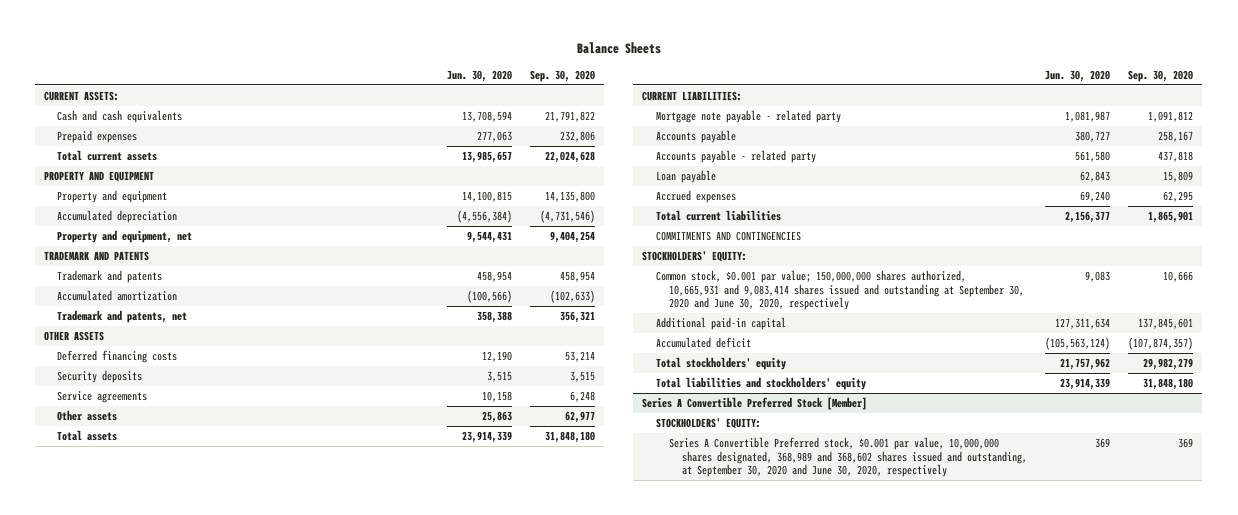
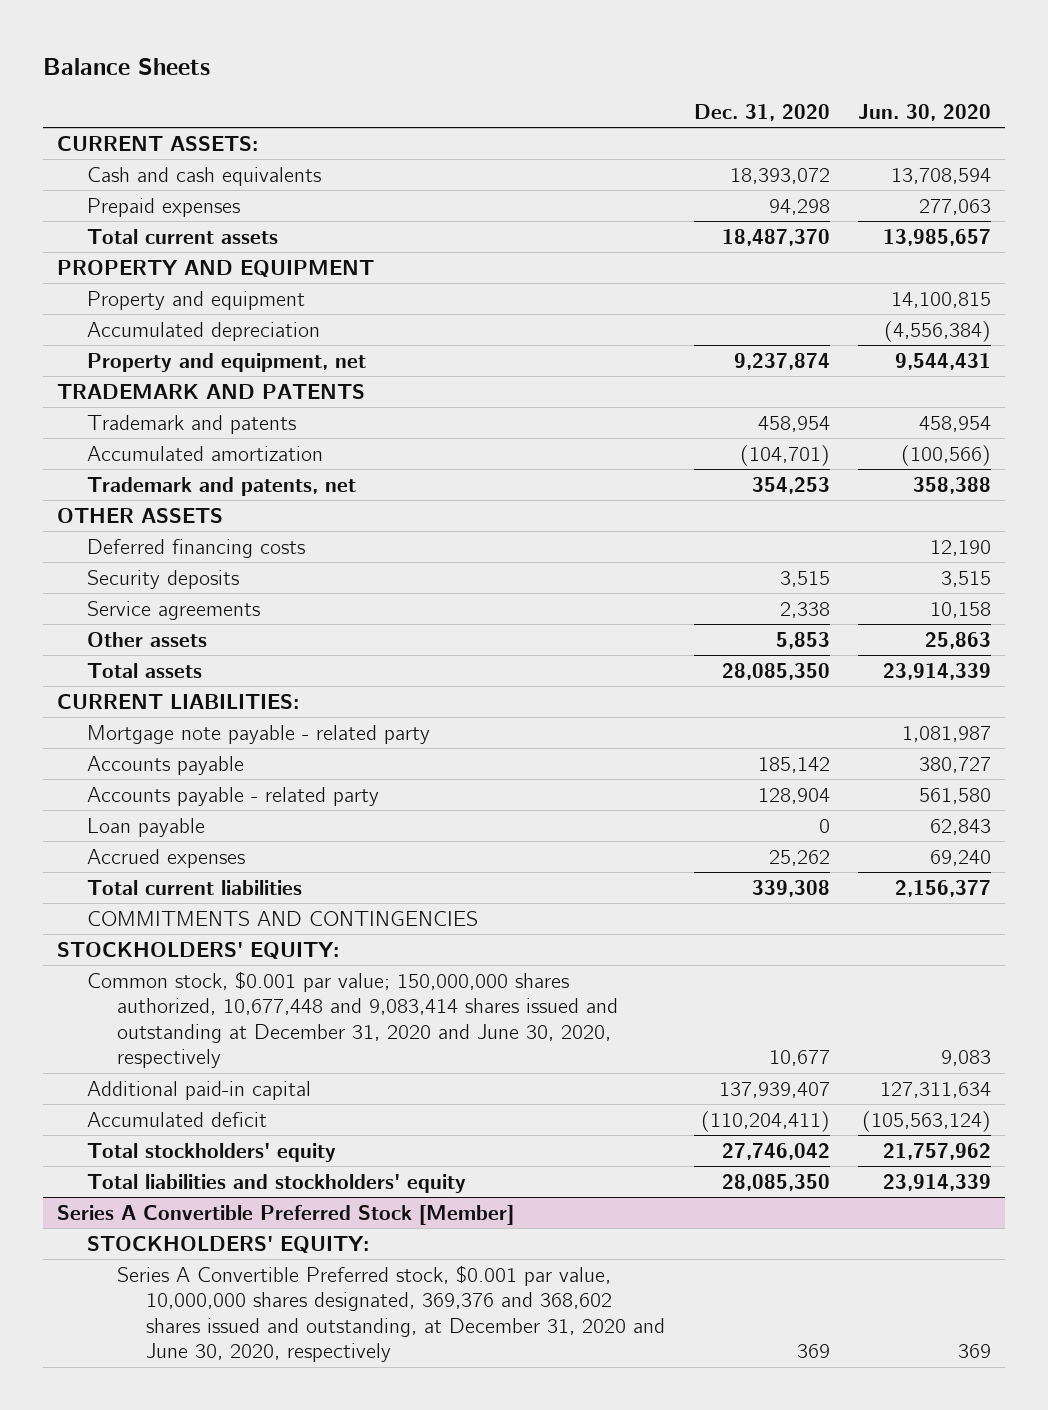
[530,69,596,82] Sep. 30, 2020 -> none
none -> [693,103,830,121] Dec. 31, 2020
[655,270,1024,311] Common stock, $0.001 par value; 150,000,000 shares authorized, 10,665,931 and 9,083,414 shares issued and outstanding at September 30, 2020 and June 30, 2020, respectively -> [87,970,618,1069] Common stock, $0.001 par value; 150,000,000 shares authorized, 10,677,448 and 9,083,414 shares issued and outstanding at December 31, 2020 and June 30, 2020, respectively
[668,437,1028,478] Series A Convertible Preferred stock, $0.001 par value, 10,000,000 shares designated, 368,989 and 368,602 shares issued and outstanding, at September 30, 2020 and June 30, 2020, respectively -> [116,1264,666,1363] Series A Convertible Preferred stock, $0.001 par value, 10,000,000 shares designated, 369,376 and 368,602 shares issued and outstanding, at December 31, 2020 and June 30, 2020, respectively

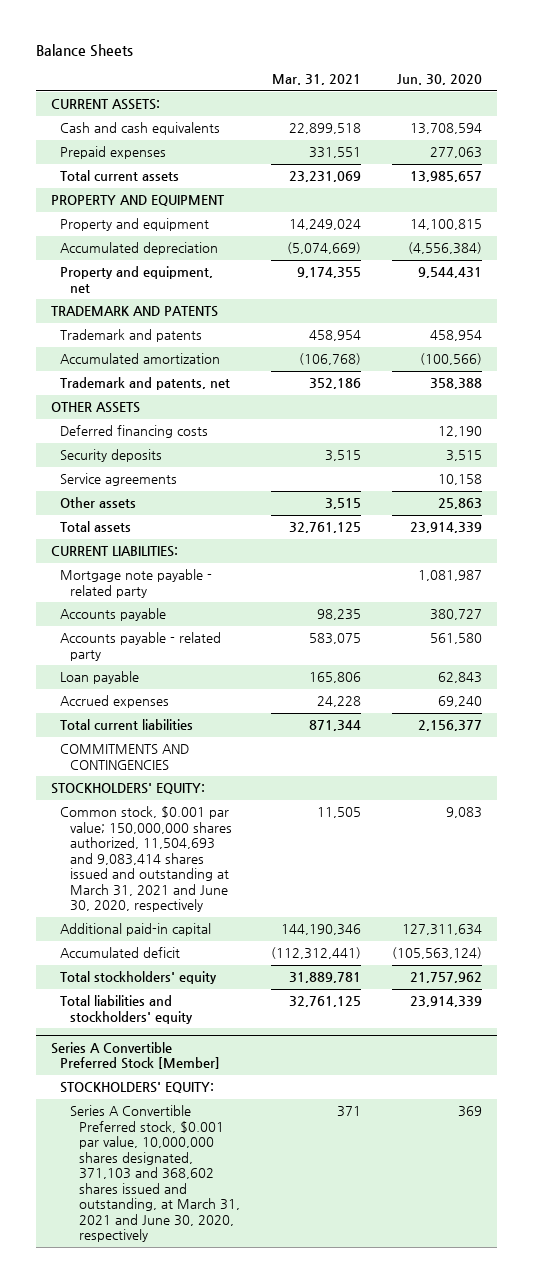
[693,103,830,121] Dec. 31, 2020 -> none
none -> [271,74,361,86] Mar. 31, 2021
[87,970,618,1069] Common stock, $0.001 par value; 150,000,000 shares authorized, 10,677,448 and 9,083,414 shares issued and outstanding at December 31, 2020 and June 30, 2020, respectively -> [60,806,232,913] Common stock, $0.001 par value; 150,000,000 shares authorized, 11,504,693 and 9,083,414 shares issued and outstanding at March 31, 2021 and June 30, 2020, respectively
[116,1264,666,1363] Series A Convertible Preferred stock, $0.001 par value, 10,000,000 shares designated, 369,376 and 368,602 shares issued and outstanding, at December 31, 2020 and June 30, 2020, respectively -> [69,1105,240,1243] Series A Convertible Preferred stock, $0.001 par value, 10,000,000 shares designated, 371,103 and 368,602 shares issued and outstanding, at March 31, 2021 and June 30, 2020, respectively

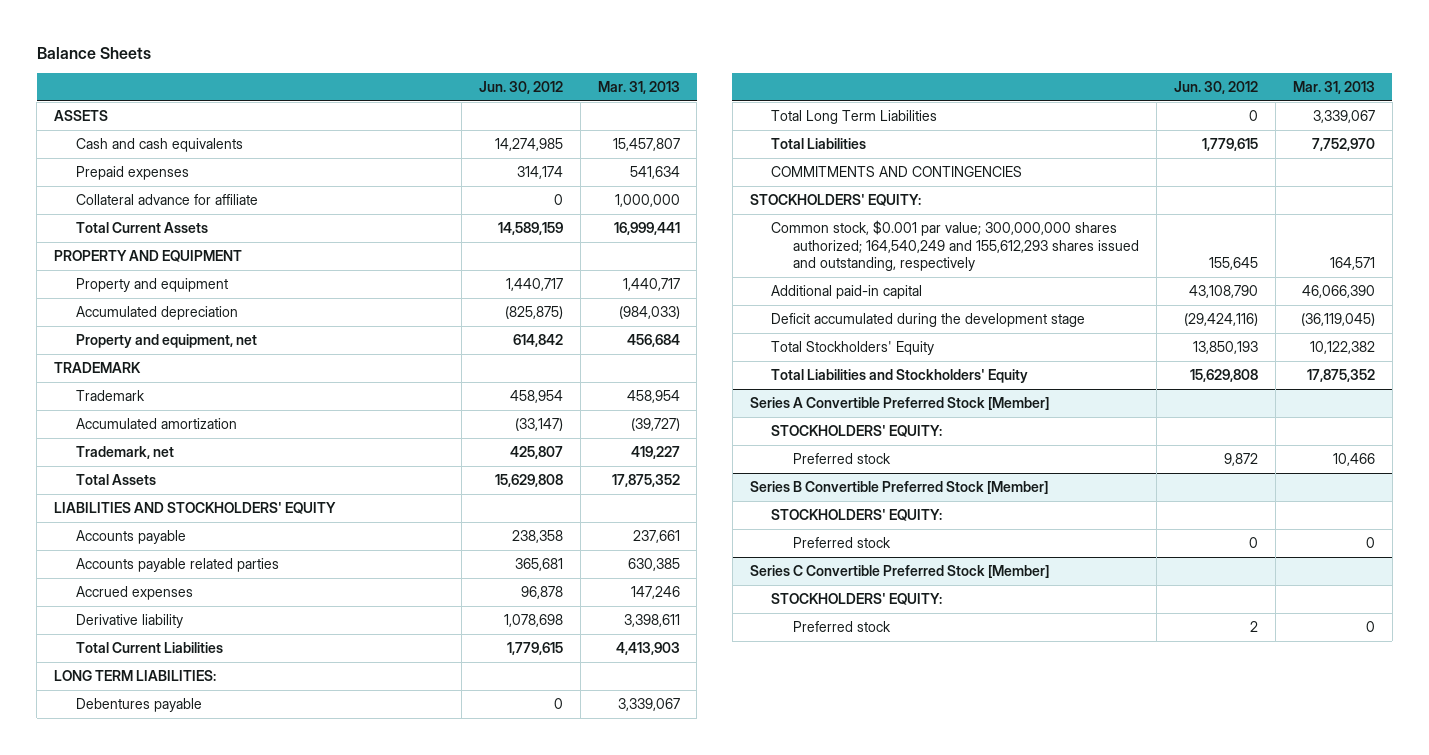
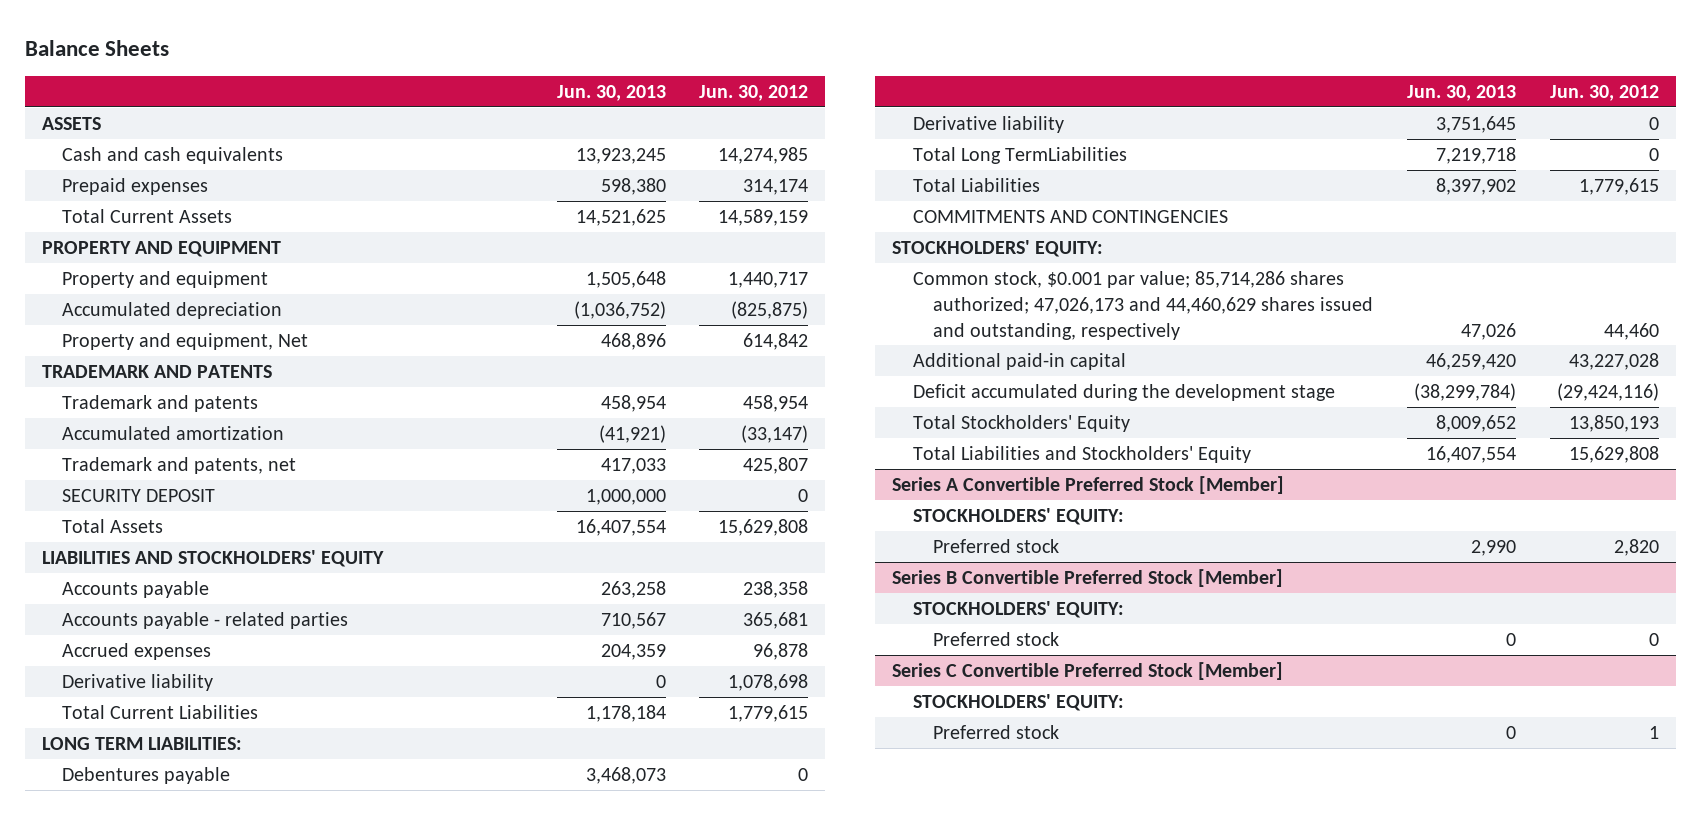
[597,80,680,94] Mar. 31, 2013 -> none
none -> [556,84,666,101] Jun. 30, 2013
[76,194,259,206] Collateral advance for affiliate -> none
[76,334,258,349] Property and equipment, net -> [62,332,309,350] Property and equipment, Net
[54,362,142,374] TRADEMARK -> [41,364,272,378] TRADEMARK AND PATENTS
[76,390,146,402] Trademark -> [62,394,259,412] Trademark and patents
[76,446,175,460] Trademark, net -> [62,456,297,474] Trademark and patents, net
none -> [62,488,216,502] SECURITY DEPOSIT
[76,558,280,573] Accounts payable related parties -> [62,611,349,629] Accounts payable - related parties
none -> [912,115,1064,133] Derivative liability
[771,110,938,125] Total Long Term Liabilities -> [912,146,1127,164] Total Long TermLiabilities
[771,220,1140,272] Common stock, $0.001 par value; 300,000,000 shares authorized; 164,540,249 and 155,612,293 shares issued and outstanding, respectively -> [912,270,1374,340] Common stock, $0.001 par value; 85,714,286 shares authorized; 47,026,173 and 44,460,629 shares issued and outstanding, respectively
[1209,257,1259,271] 155,645 -> [1603,322,1659,340] 44,460
[1189,285,1259,299] 43,108,790 -> [1568,352,1659,370] 43,227,028
[1224,453,1259,467] 9,872 -> [1613,538,1659,556] 2,820
[1250,621,1259,633] 2 -> [1648,725,1659,739] 1

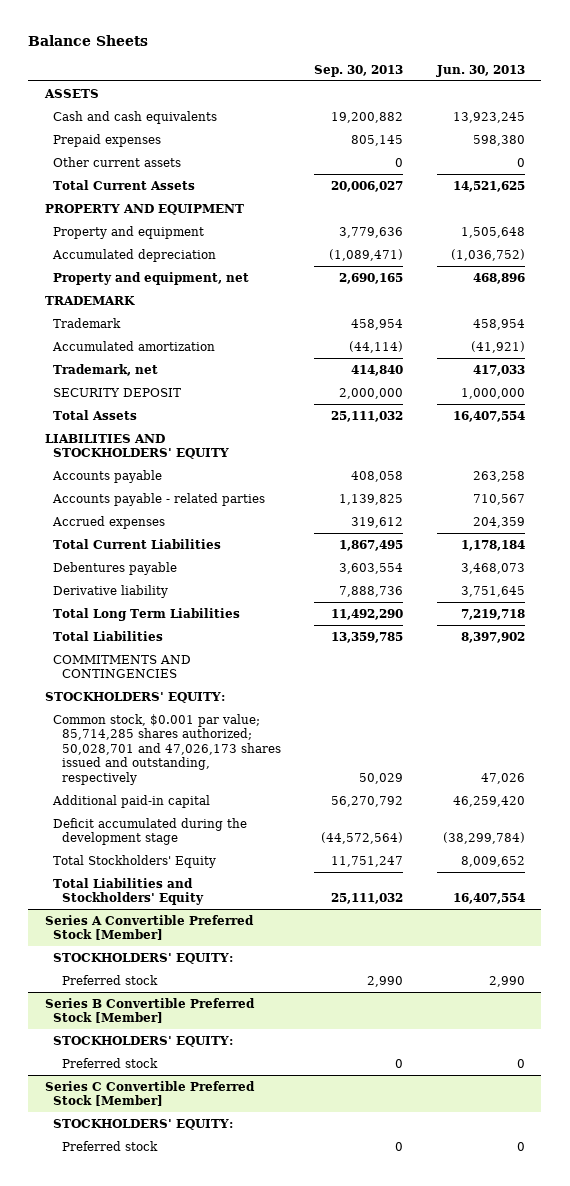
[699,84,809,101] Jun. 30, 2012 -> none
none -> [314,64,404,77] Sep. 30, 2013
none -> [53,156,182,167] Other current assets
[62,332,309,350] Property and equipment, Net -> [53,271,250,285] Property and equipment, net
[41,364,272,378] TRADEMARK AND PATENTS -> [45,295,136,305] TRADEMARK
[62,394,259,412] Trademark and patents -> [53,317,122,328] Trademark
[62,456,297,474] Trademark and patents, net -> [53,363,159,376] Trademark, net
[62,673,214,691] Derivative liability -> none
[41,736,242,750] LONG TERM LIABILITIES: -> none
[912,146,1127,164] Total Long TermLiabilities -> [53,607,241,621] Total Long Term Liabilities
[912,270,1374,340] Common stock, $0.001 par value; 85,714,286 shares authorized; 47,026,173 and 44,460,629 shares issued and outstanding, respectively -> [53,713,281,785] Common stock, $0.001 par value; 85,714,285 shares authorized; 50,028,701 and 47,026,173 shares issued and outstanding, respectively

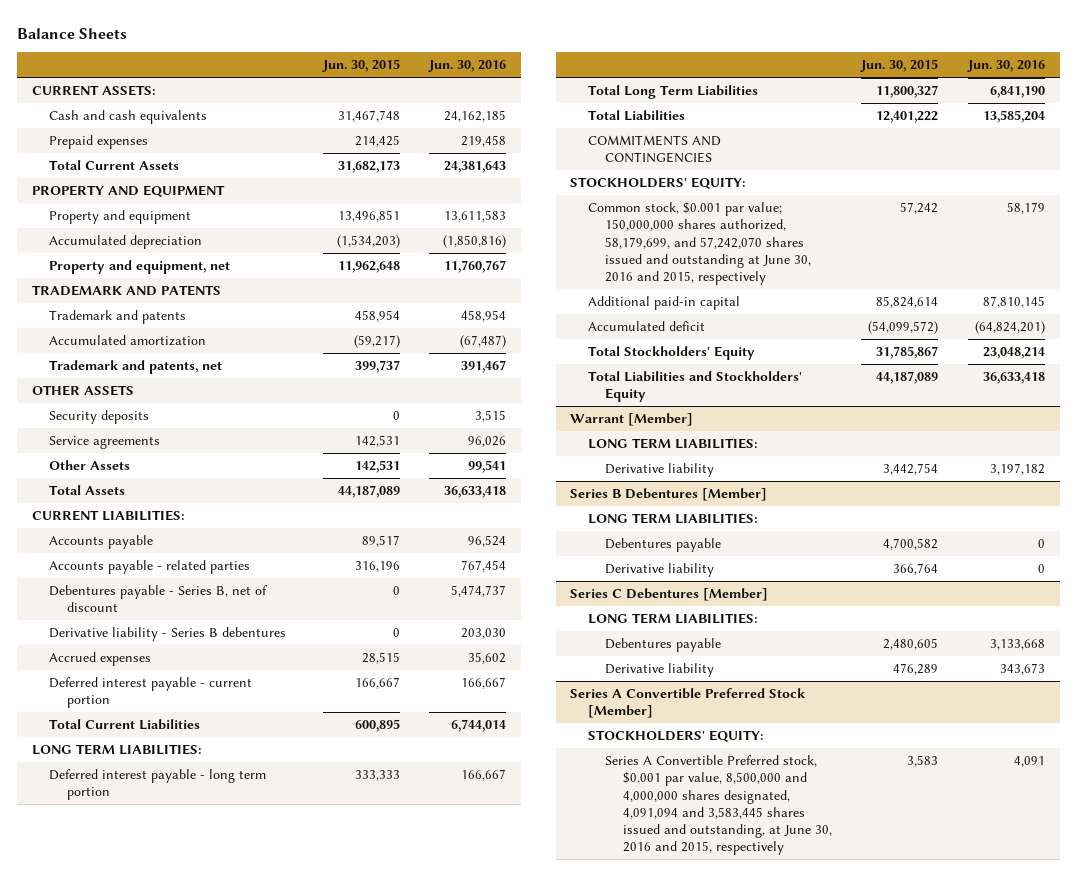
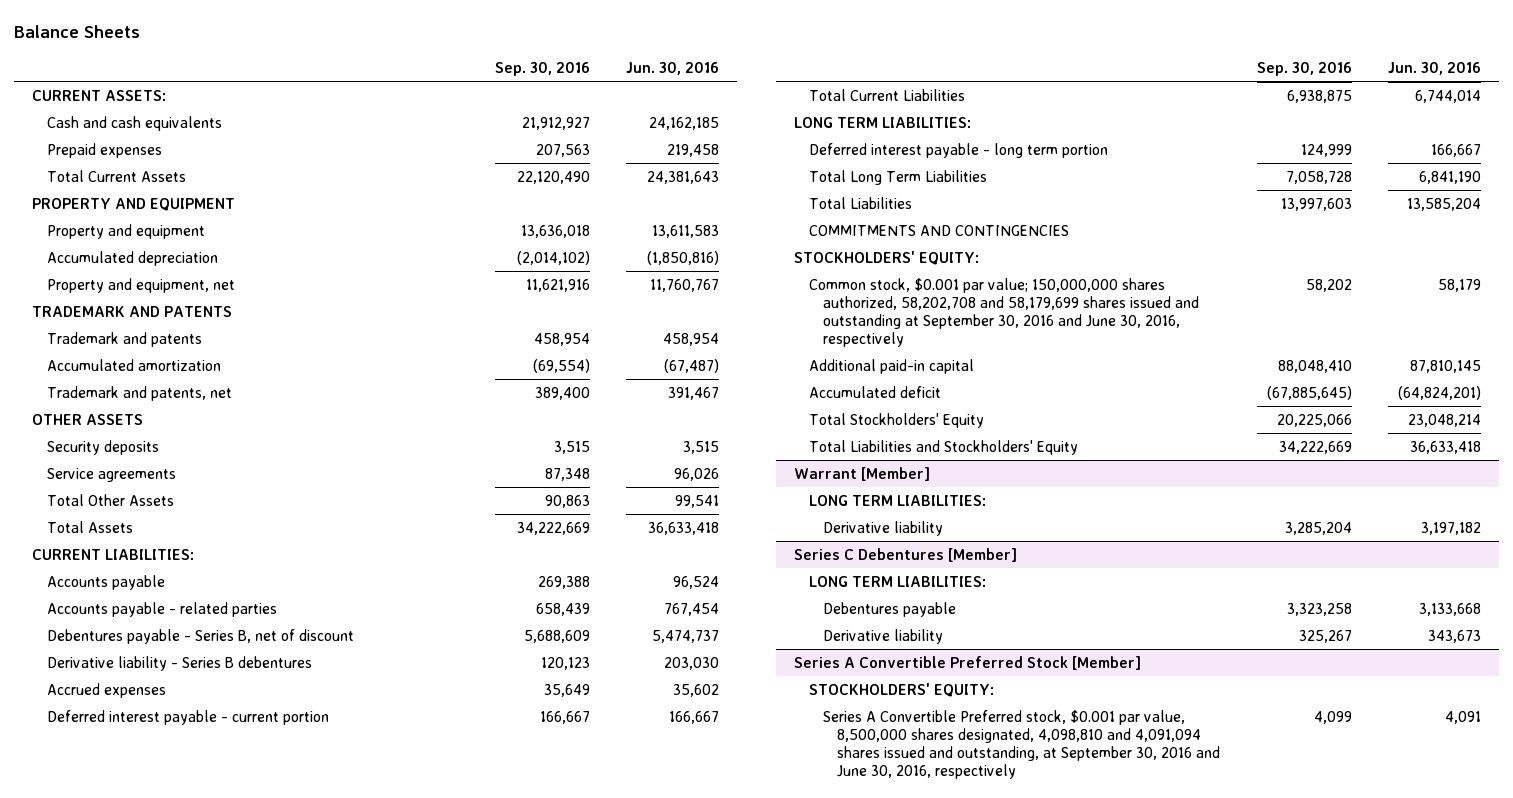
[321,59,400,73] Jun. 30, 2015 -> none
none -> [494,61,590,76] Sep. 30, 2016
[49,459,131,470] Other Assets -> [46,493,174,506] Total Other Assets
[587,201,812,286] Common stock, $0.001 par value; 150,000,000 shares authorized, 58,179,699, and 57,242,070 shares issued and outstanding at June 30, 2016 and 2015, respectively -> [808,277,1199,347] Common stock, $0.001 par value; 150,000,000 shares authorized, 58,202,708 and 58,179,699 shares issued and outstanding at September 30, 2016 and June 30, 2016, respectively
[570,487,768,501] Series B Debentures [Member] -> none
[587,512,758,524] LONG TERM LIABILITIES: -> none
[605,537,722,552] Debentures payable -> none
[605,562,715,577] Derivative liability -> none
[605,754,832,856] Series A Convertible Preferred stock, $0.001 par value, 8,500,000 and 4,000,000 shares designated, 4,091,094 and 3,583,445 shares issued and outstanding, at June 30, 2016 and 2015, respectively -> [822,709,1221,779] Series A Convertible Preferred stock, $0.001 par value, 8,500,000 shares designated, 4,098,810 and 4,091,094 shares issued and outstanding, at September 30, 2016 and June 30, 2016, respectively

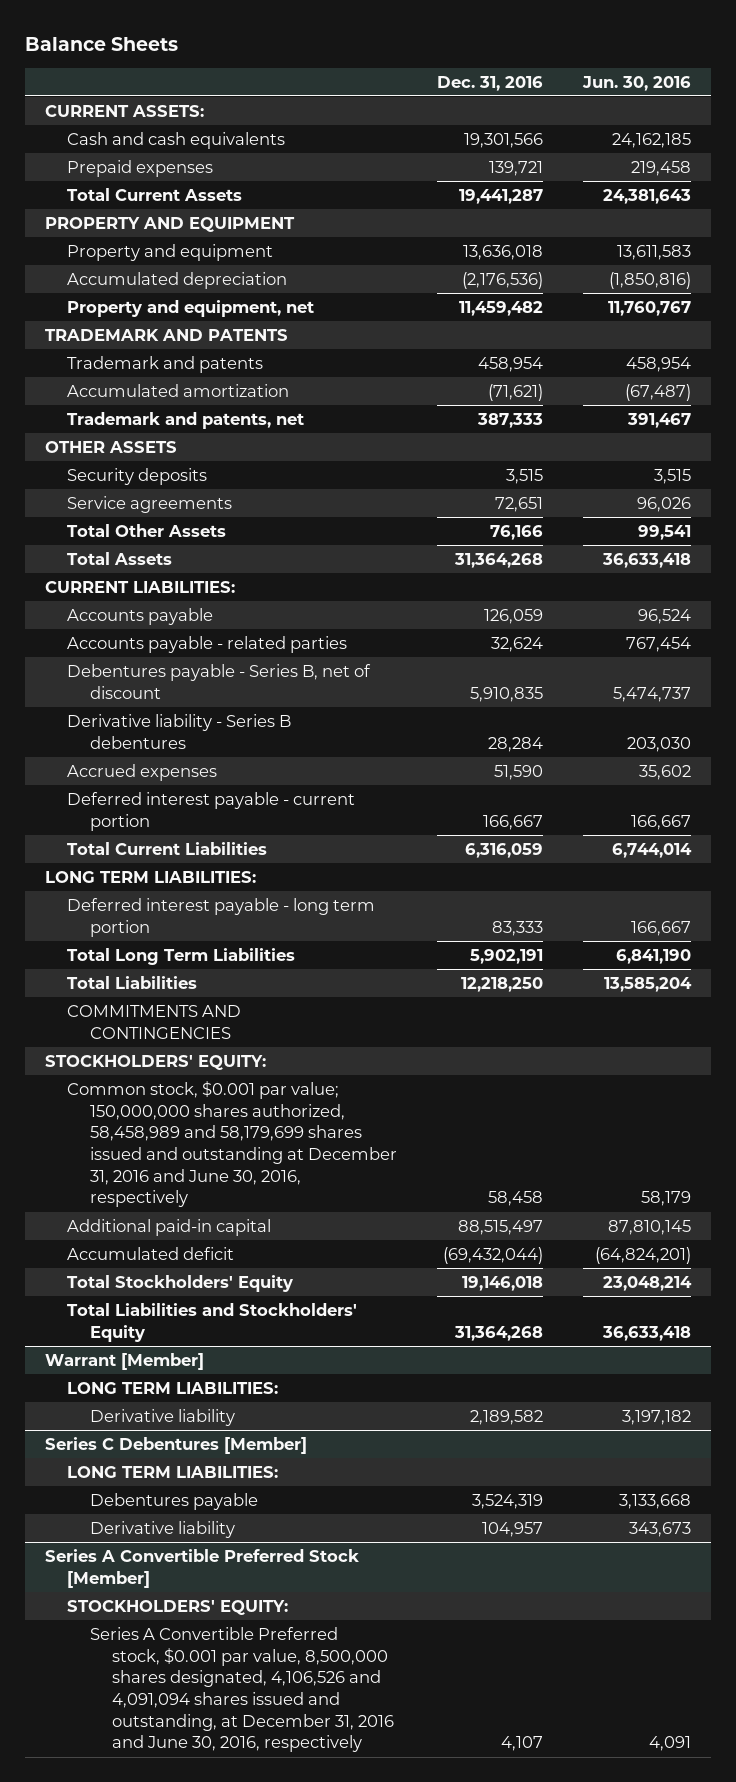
[494,61,590,76] Sep. 30, 2016 -> none
none -> [437,75,544,91] Dec. 31, 2016
[808,277,1199,347] Common stock, $0.001 par value; 150,000,000 shares authorized, 58,202,708 and 58,179,699 shares issued and outstanding at September 30, 2016 and June 30, 2016, respectively -> [67,1080,397,1208] Common stock, $0.001 par value; 150,000,000 shares authorized, 58,458,989 and 58,179,699 shares issued and outstanding at December 31, 2016 and June 30, 2016, respectively
[822,709,1221,779] Series A Convertible Preferred stock, $0.001 par value, 8,500,000 shares designated, 4,098,810 and 4,091,094 shares issued and outstanding, at September 30, 2016 and June 30, 2016, respectively -> [89,1626,395,1753] Series A Convertible Preferred stock, $0.001 par value, 8,500,000 shares designated, 4,106,526 and 4,091,094 shares issued and outstanding, at December 31, 2016 and June 30, 2016, respectively

